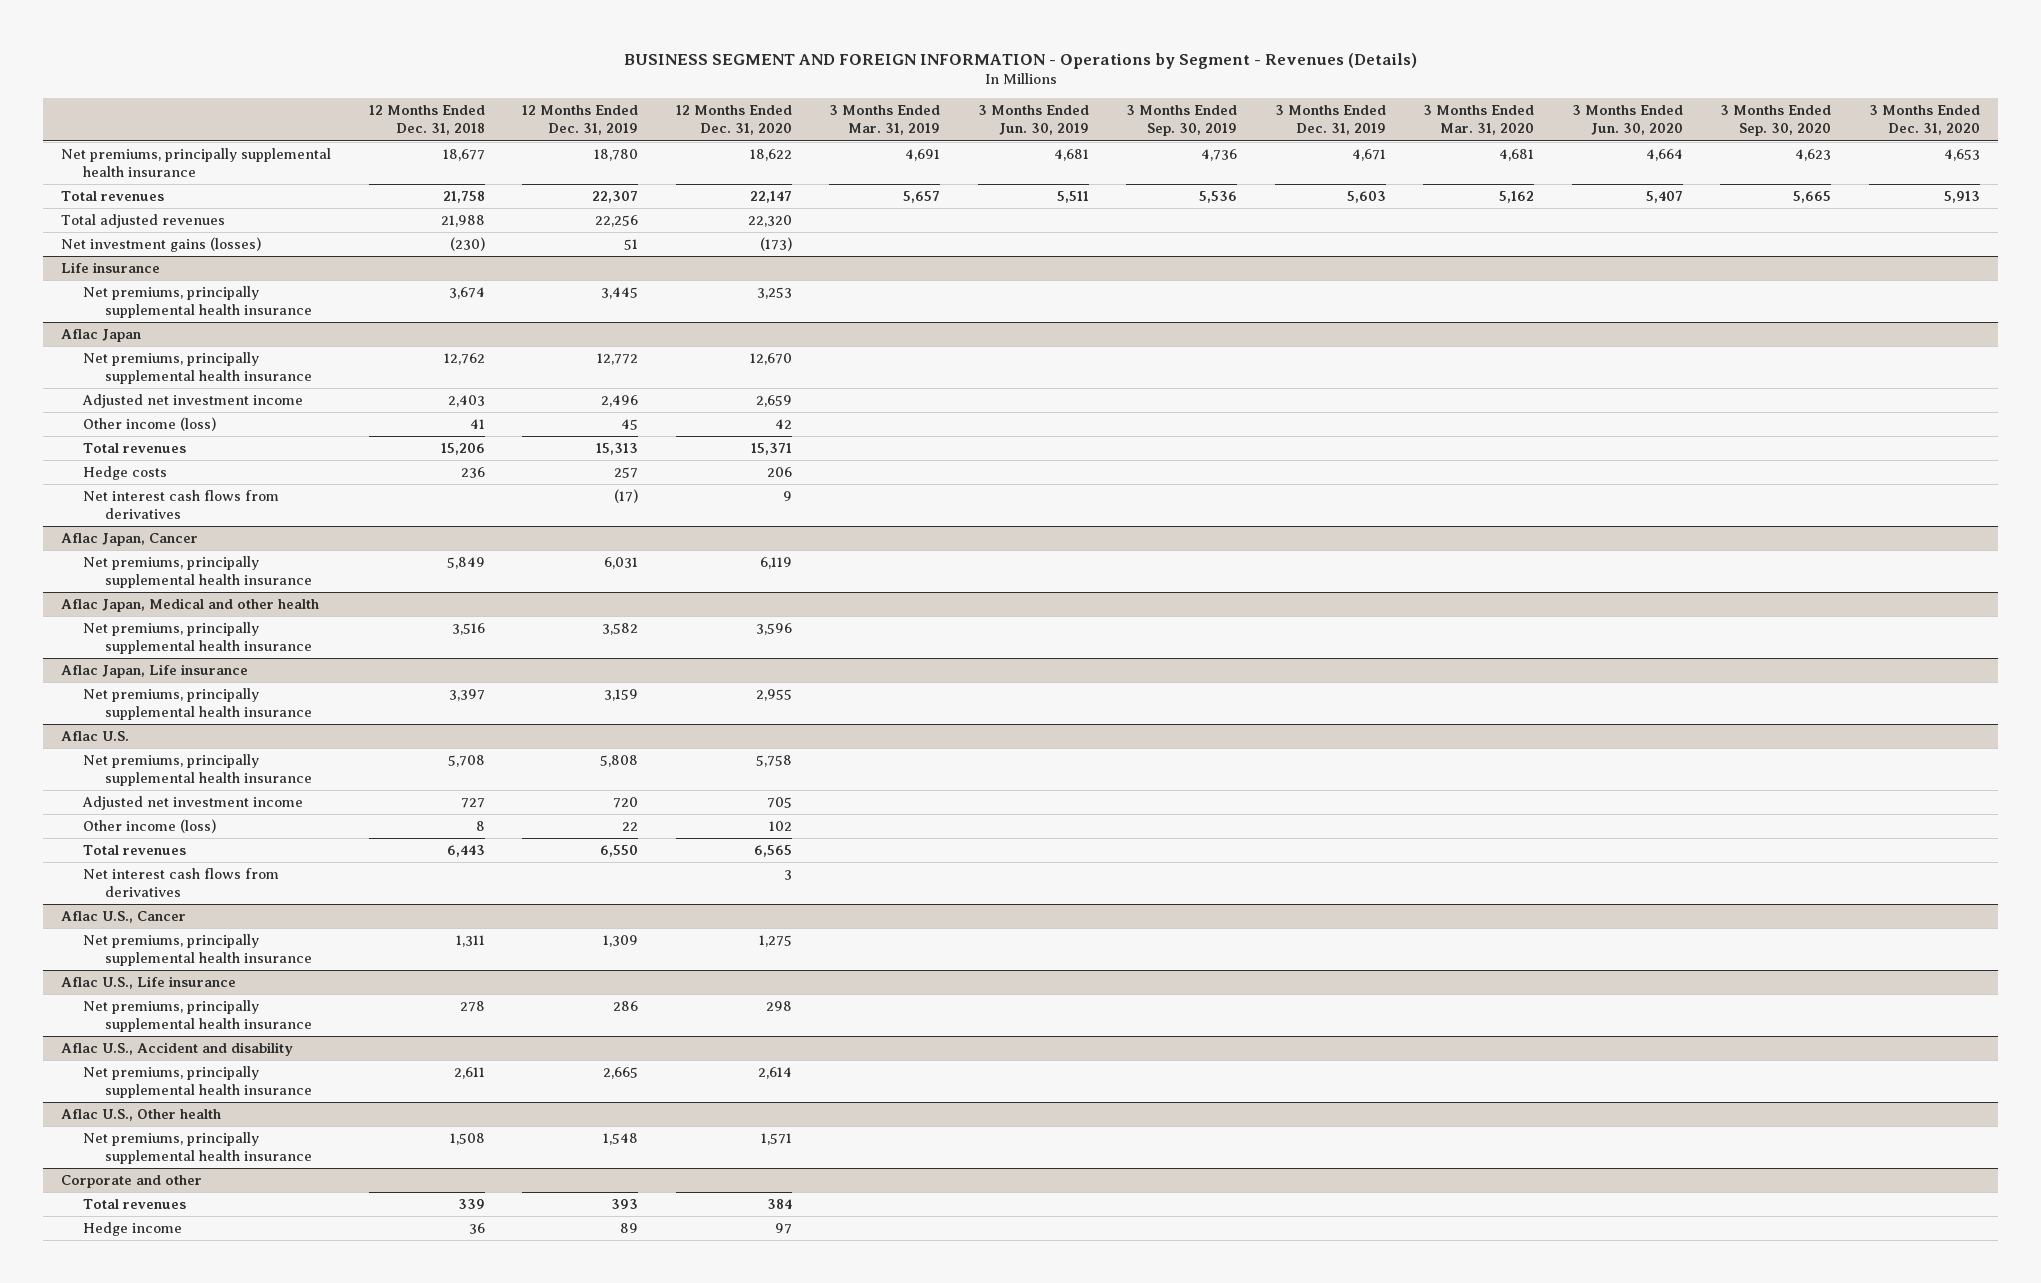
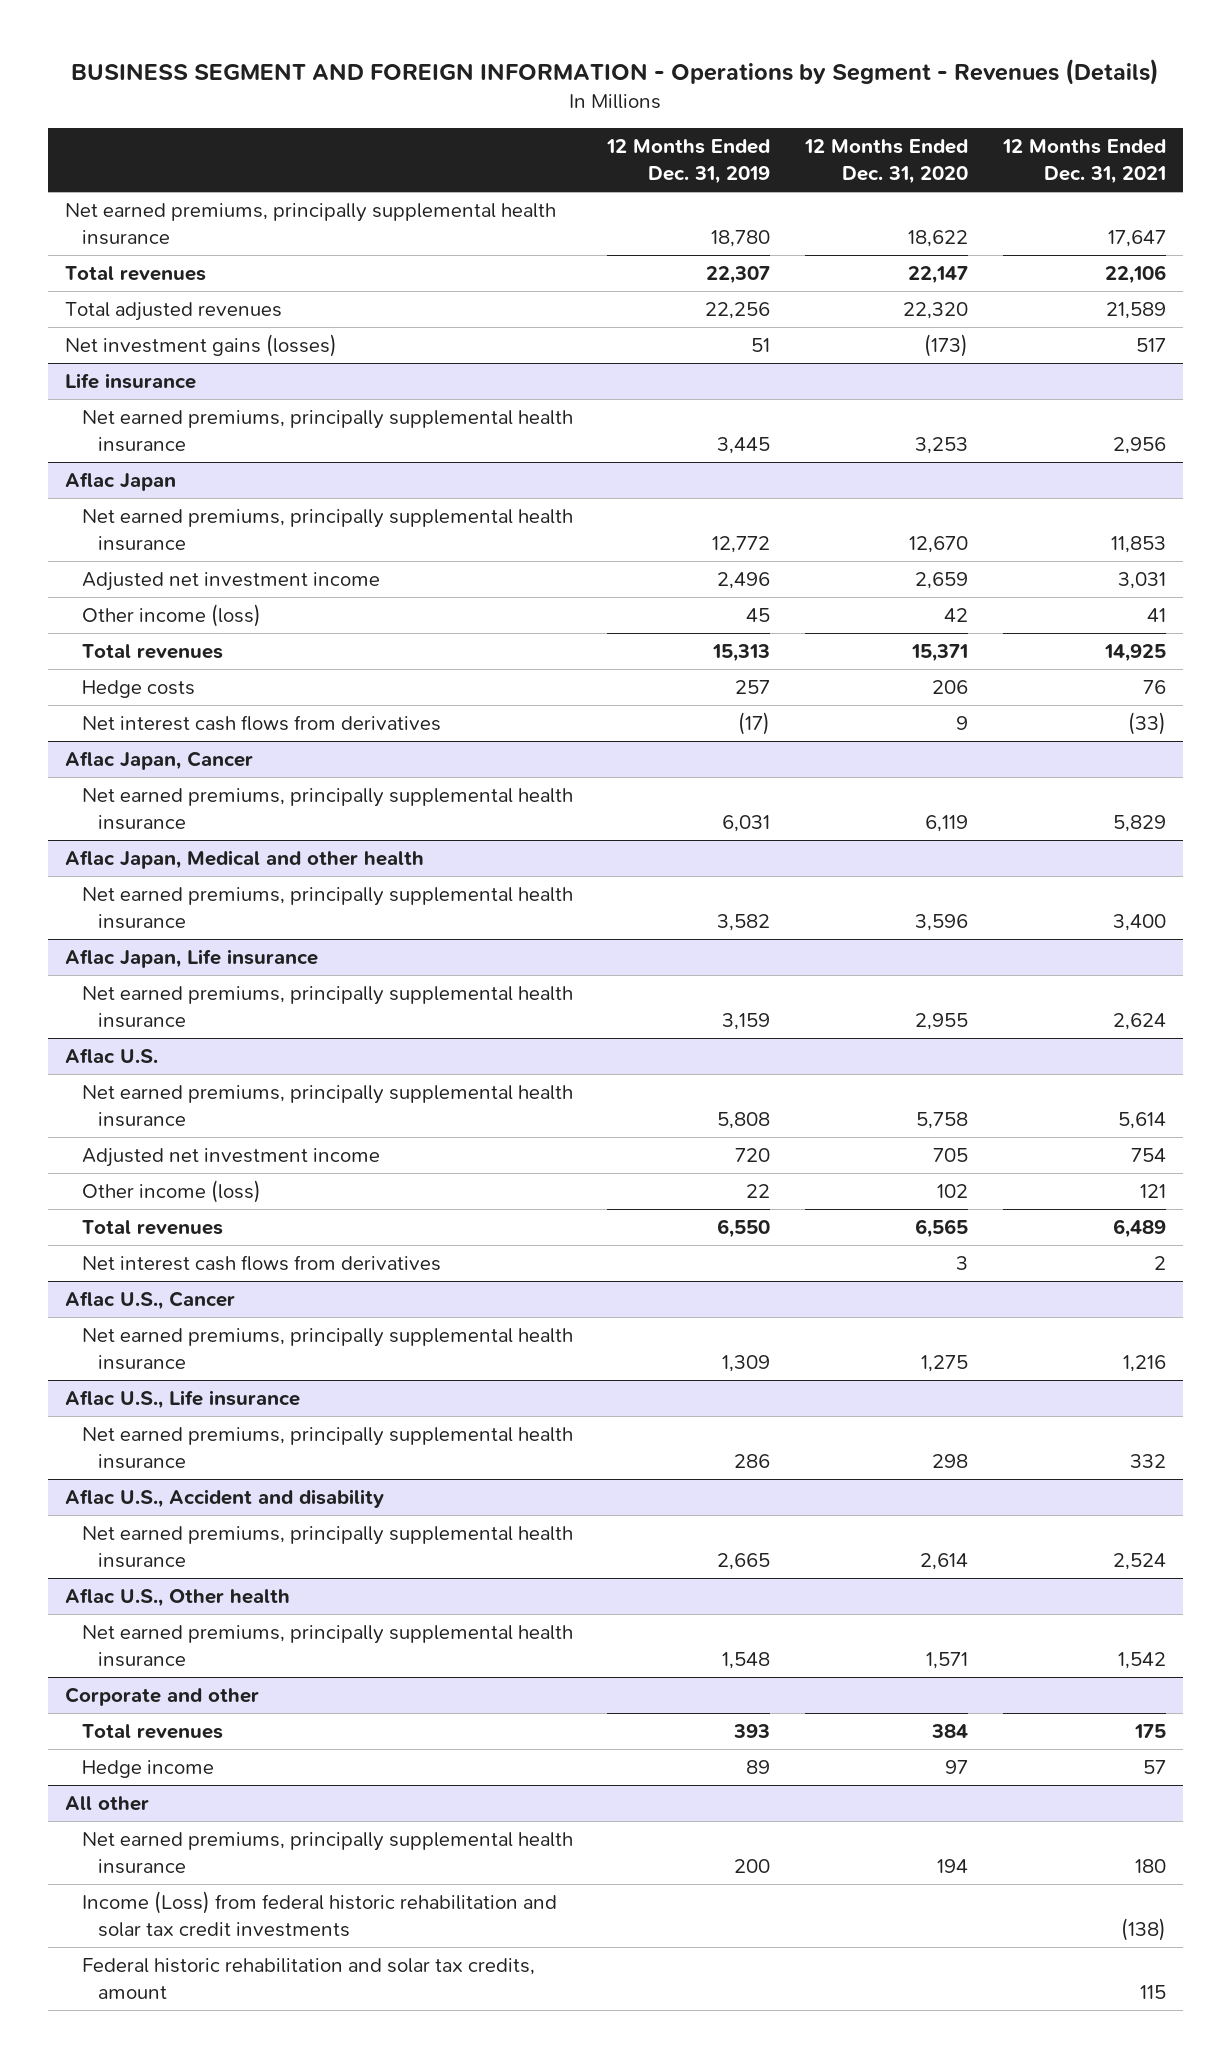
[368,105,485,136] 12 Months Ended Dec. 31, 2018 -> none
[829,105,941,136] 3 Months Ended Mar. 31, 2019 -> none
[977,105,1089,136] 3 Months Ended Jun. 30, 2019 -> none
[1126,105,1238,137] 3 Months Ended Sep. 30, 2019 -> none
[1274,105,1386,136] 3 Months Ended Dec. 31, 2019 -> none
[1423,105,1535,136] 3 Months Ended Mar. 31, 2020 -> none
[1571,105,1683,136] 3 Months Ended Jun. 30, 2020 -> none
[1720,105,1832,137] 3 Months Ended Sep. 30, 2020 -> none
[1868,105,1980,136] 3 Months Ended Dec. 31, 2020 -> none
none -> [1001,139,1166,185] 12 Months Ended Dec. 31, 2021
[61,148,332,177] Net premiums, principally supplemental health insurance -> [65,203,557,245] Net earned premiums, principally supplemental health insurance
[83,286,312,318] Net premiums, principally supplemental health insurance -> [81,410,573,452] Net earned premiums, principally supplemental health insurance
[83,352,312,384] Net premiums, principally supplemental health insurance -> [81,509,573,551] Net earned premiums, principally supplemental health insurance
[83,556,312,588] Net premiums, principally supplemental health insurance -> [81,788,573,830] Net earned premiums, principally supplemental health insurance
[83,622,312,654] Net premiums, principally supplemental health insurance -> [81,887,573,929] Net earned premiums, principally supplemental health insurance
[83,688,312,720] Net premiums, principally supplemental health insurance -> [81,986,573,1028] Net earned premiums, principally supplemental health insurance
[83,754,312,786] Net premiums, principally supplemental health insurance -> [81,1085,573,1127] Net earned premiums, principally supplemental health insurance
[83,934,312,966] Net premiums, principally supplemental health insurance -> [81,1328,573,1370] Net earned premiums, principally supplemental health insurance
[83,1000,312,1032] Net premiums, principally supplemental health insurance -> [81,1427,573,1469] Net earned premiums, principally supplemental health insurance
[83,1066,312,1098] Net premiums, principally supplemental health insurance -> [81,1526,573,1568] Net earned premiums, principally supplemental health insurance
[83,1132,312,1164] Net premiums, principally supplemental health insurance -> [81,1625,573,1667] Net earned premiums, principally supplemental health insurance
none -> [65,1796,150,1812] All other
none -> [81,1832,573,1874] Net earned premiums, principally supplemental health insurance
none -> [81,1891,557,1937] Income (Loss) from federal historic rehabilitation and solar tax credit investments
none -> [81,1958,535,1999] Federal historic rehabilitation and solar tax credits, amount

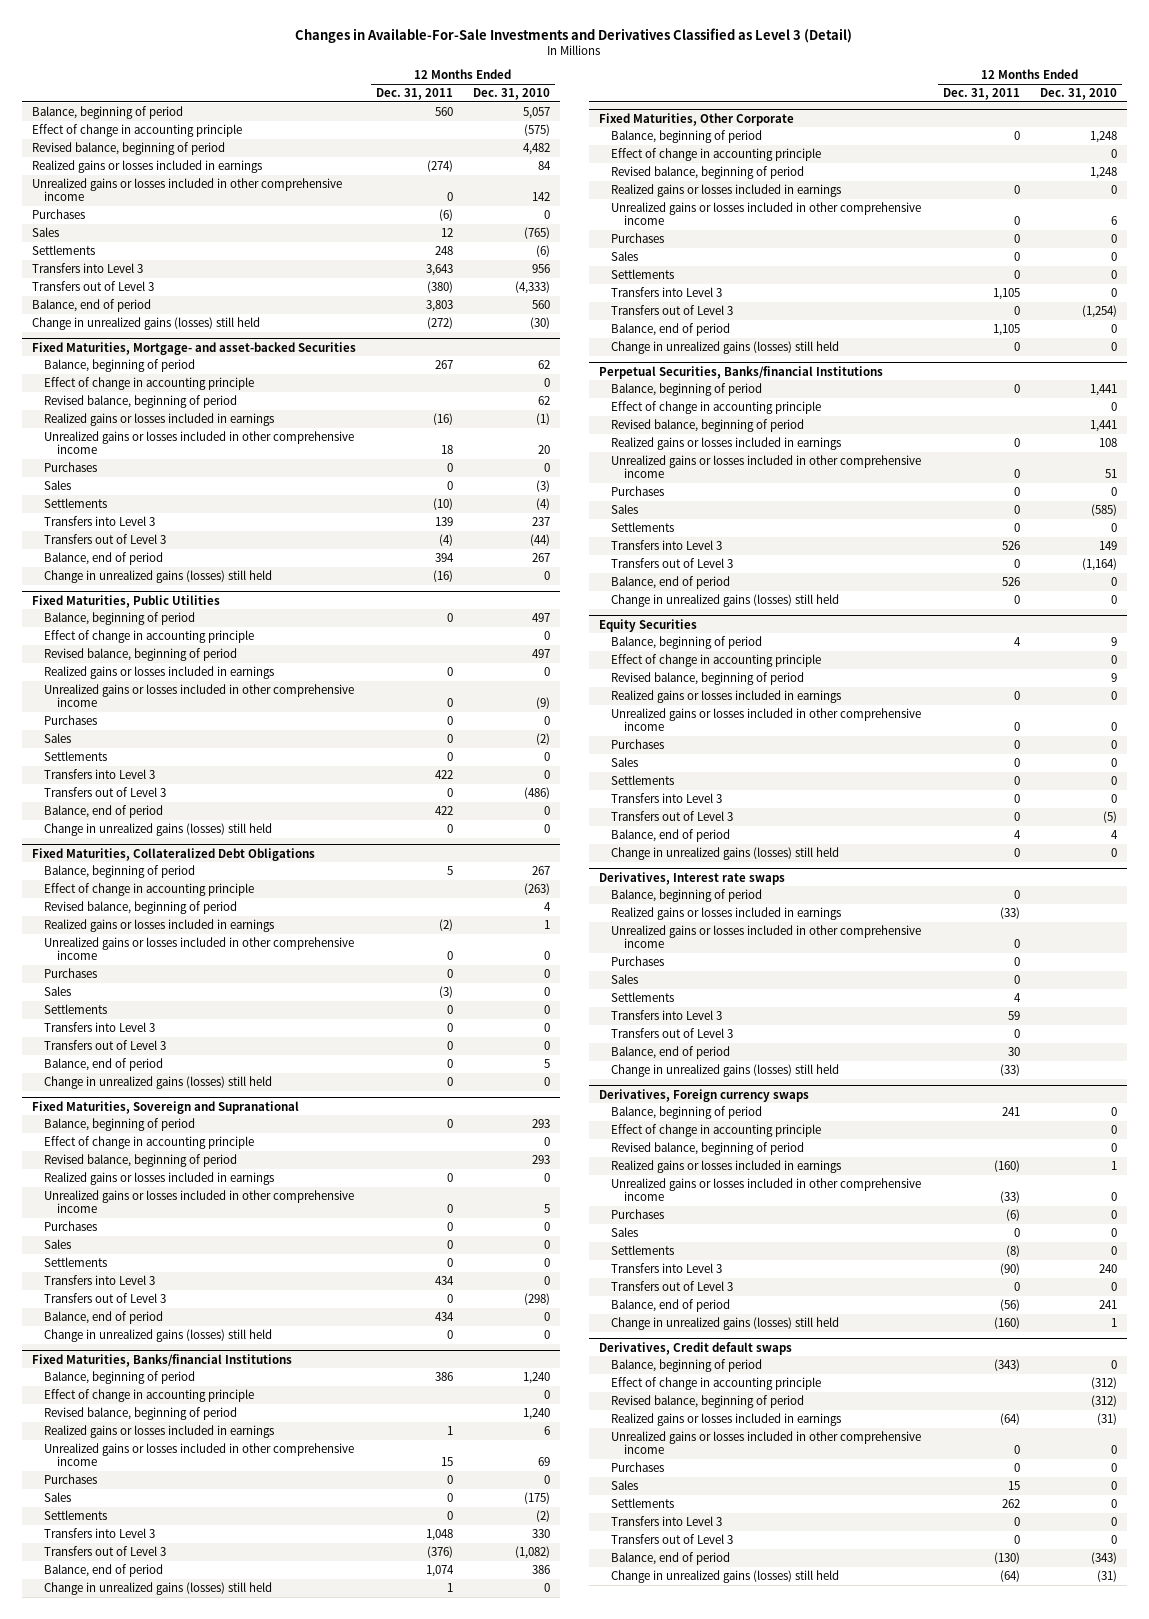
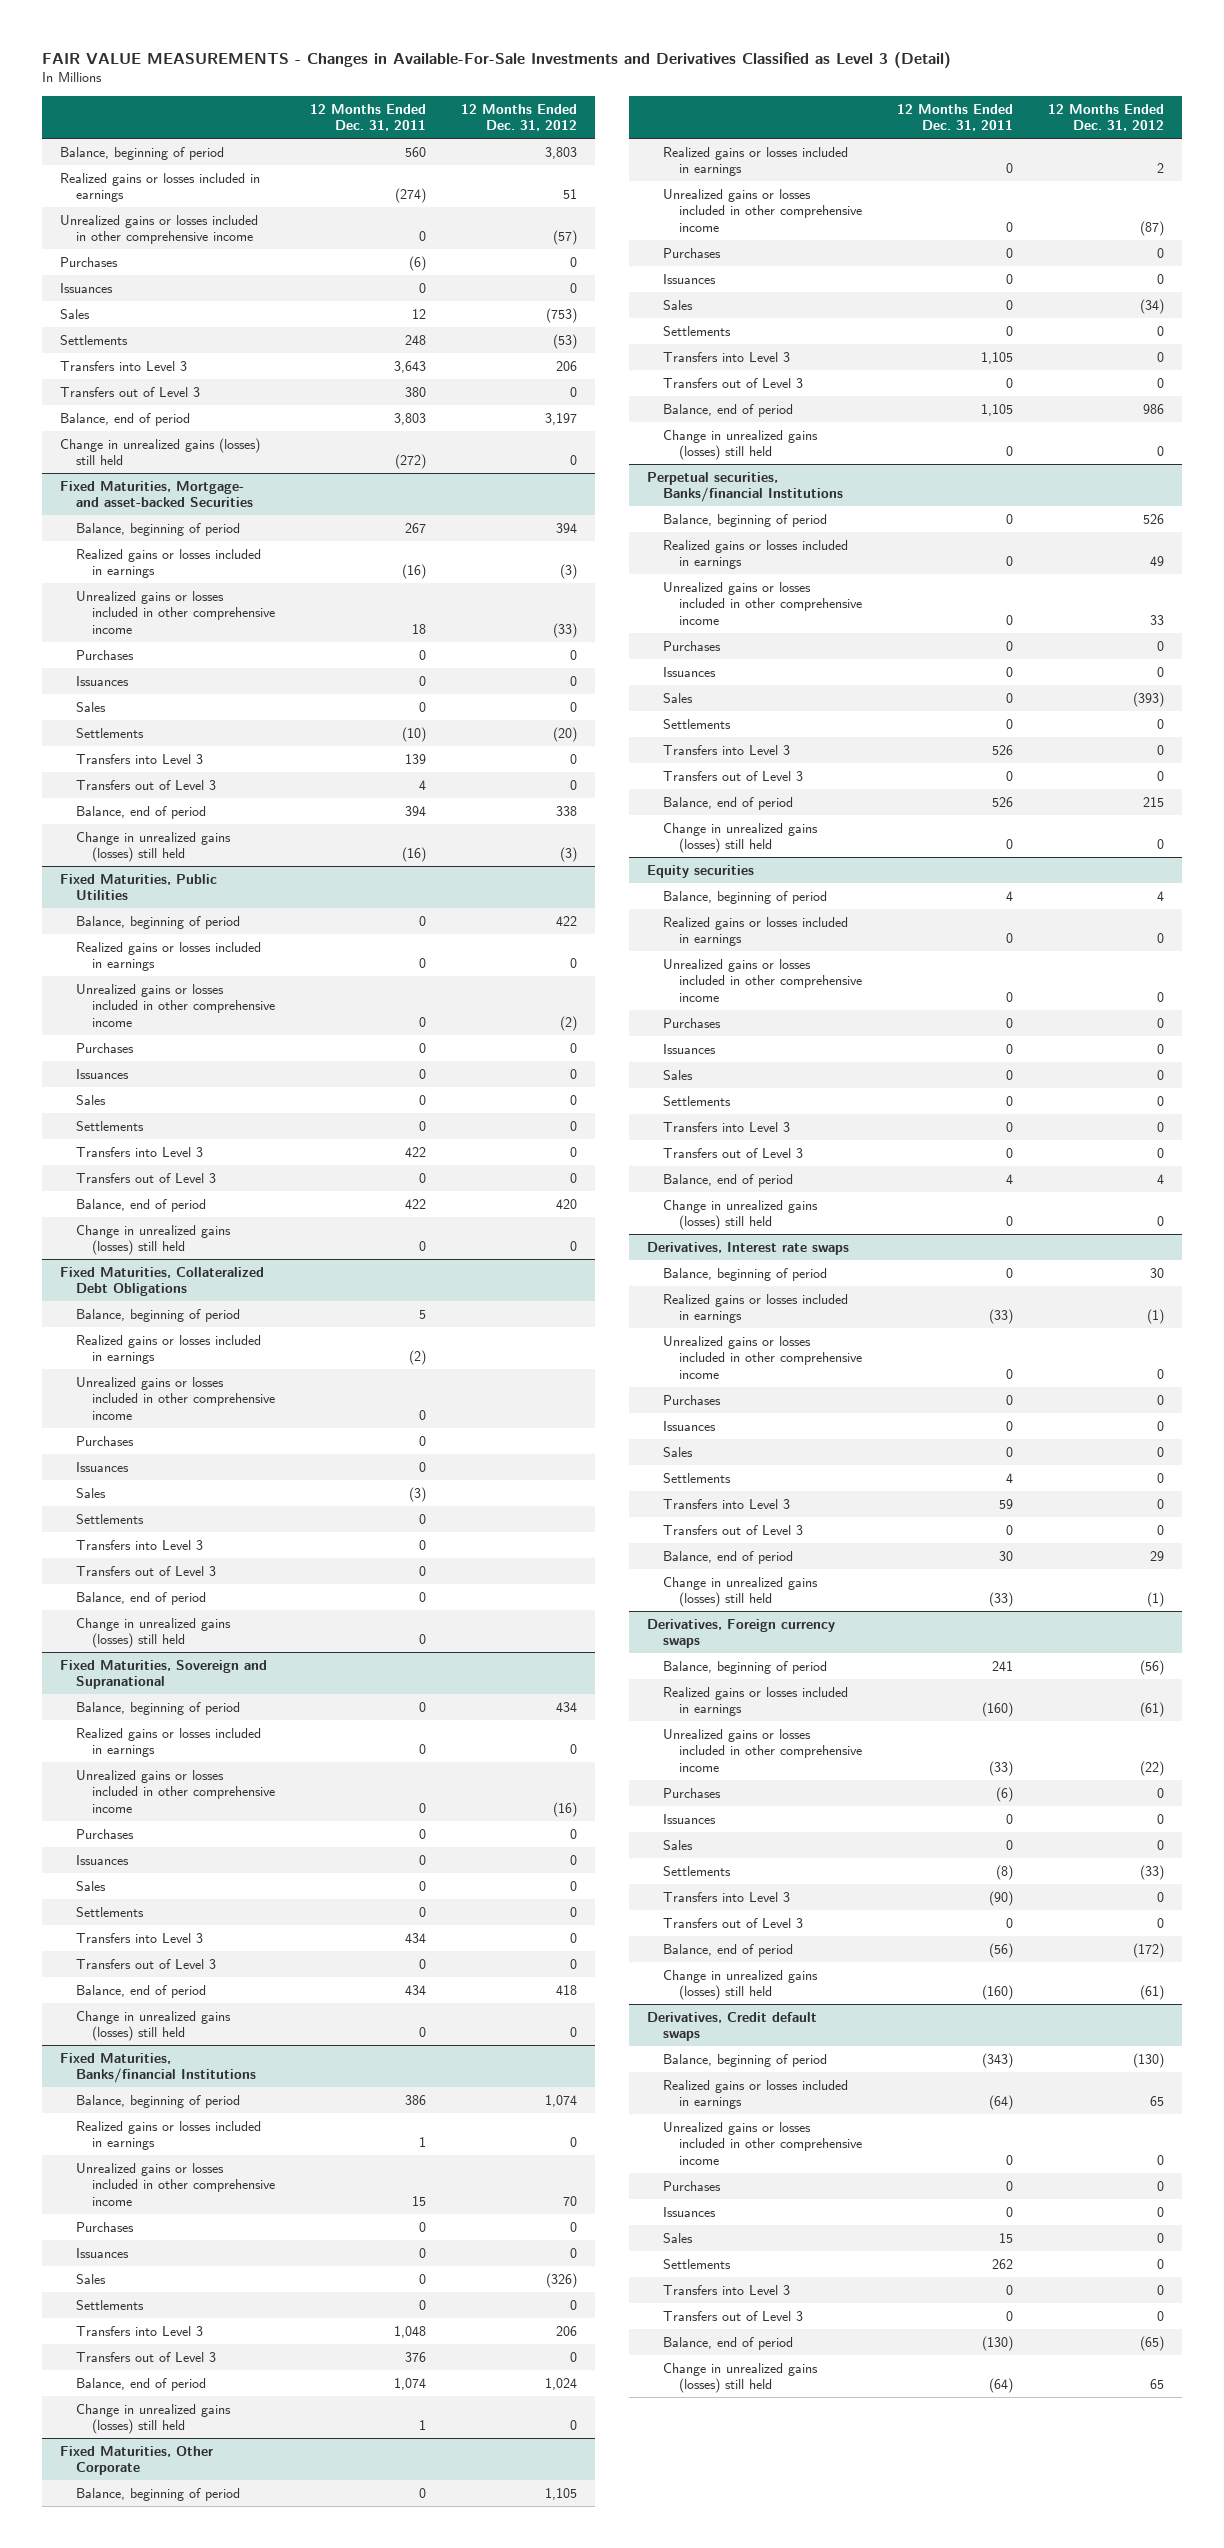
[295,27,853,43] Changes in Available-For-Sale Investments and Derivatives Classified as Level 3 (Detail) -> [42,51,952,68] FAIR VALUE MEASUREMENTS - Changes in Available-For-Sale Investments and Derivatives Classified as Level 3 (Detail)
[473,88,551,101] Dec. 31, 2010 -> none
none -> [461,103,578,132] 12 Months Ended Dec. 31, 2012
[31,124,242,138] Effect of change in accounting principle -> none
[31,142,225,156] Revised balance, beginning of period -> none
none -> [60,282,114,293] Issuances
[426,281,453,294] (380) -> [405,386,427,397] 380
[44,377,255,391] Effect of change in accounting principle -> none
[44,395,238,409] Revised balance, beginning of period -> none
none -> [76,675,130,686] Issuances
[438,534,453,547] (4) -> [419,779,427,790] 4
[44,630,255,644] Effect of change in accounting principle -> none
[44,648,238,662] Revised balance, beginning of period -> none
none -> [76,1068,130,1079] Issuances
[44,883,255,897] Effect of change in accounting principle -> none
[44,901,238,915] Revised balance, beginning of period -> none
none -> [76,1461,130,1472] Issuances
[44,1136,255,1150] Effect of change in accounting principle -> none
[44,1154,238,1168] Revised balance, beginning of period -> none
none -> [76,1854,130,1865] Issuances
[44,1389,255,1403] Effect of change in accounting principle -> none
[44,1407,238,1421] Revised balance, beginning of period -> none
none -> [76,2247,130,2258] Issuances
[426,1546,453,1559] (376) -> [405,2351,427,2362] 376
[611,148,822,162] Effect of change in accounting principle -> none
[611,166,805,180] Revised balance, beginning of period -> none
none -> [662,273,716,284] Issuances
[598,365,883,379] Perpetual Securities, Banks/financial Institutions -> [646,471,843,503] Perpetual securities, Banks/financial Institutions
[611,401,822,415] Effect of change in accounting principle -> none
[611,419,805,433] Revised balance, beginning of period -> none
none -> [662,666,716,677] Issuances
[598,618,697,632] Equity Securities -> [646,864,754,878] Equity securities
[611,654,822,668] Effect of change in accounting principle -> none
[611,672,805,686] Revised balance, beginning of period -> none
none -> [662,1043,716,1054] Issuances
none -> [662,1420,716,1431] Issuances
[611,1124,822,1138] Effect of change in accounting principle -> none
[611,1142,805,1156] Revised balance, beginning of period -> none
none -> [662,1813,716,1824] Issuances
[611,1377,822,1391] Effect of change in accounting principle -> none
[611,1395,805,1409] Revised balance, beginning of period -> none
none -> [662,2206,716,2217] Issuances

